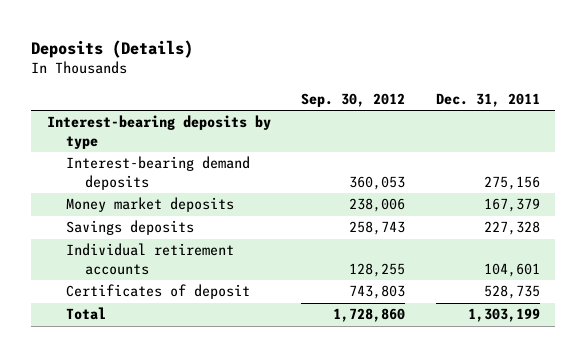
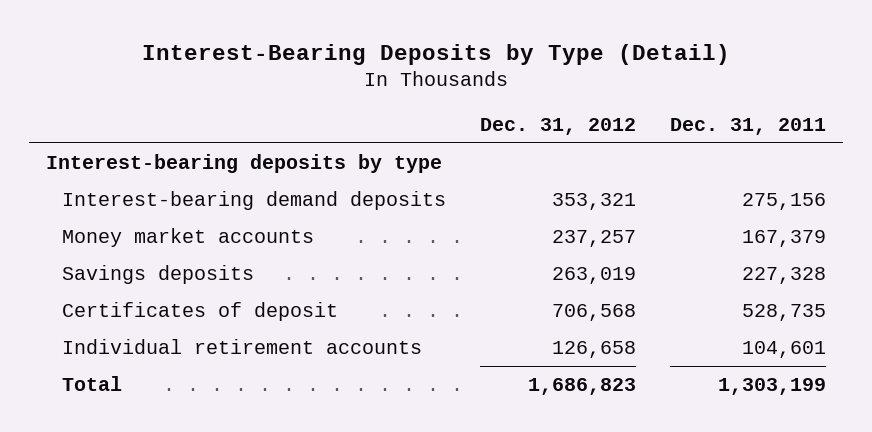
[31,39,194,58] Deposits (Details) -> [142,43,731,65] Interest-Bearing Deposits by Type (Detail)
[301,93,406,108] Sep. 30, 2012 -> none
none -> [479,118,636,136] Dec. 31, 2012
[65,197,234,213] Money market deposits -> [61,227,314,247] Money market accounts
[65,243,234,275] Individual retirement accounts -> [61,338,422,354] Individual retirement accounts

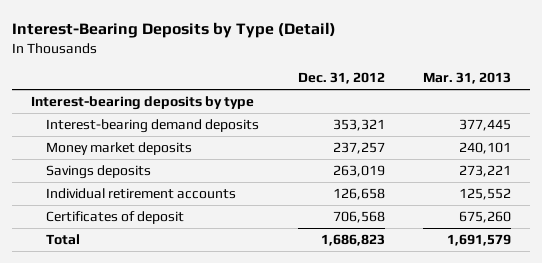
[670,118,827,136] Dec. 31, 2011 -> none
none -> [422,72,511,85] Mar. 31, 2013
[61,227,314,247] Money market accounts -> [46,141,193,155] Money market deposits
[61,301,338,321] Certificates of deposit -> [46,210,185,224] Certificates of deposit

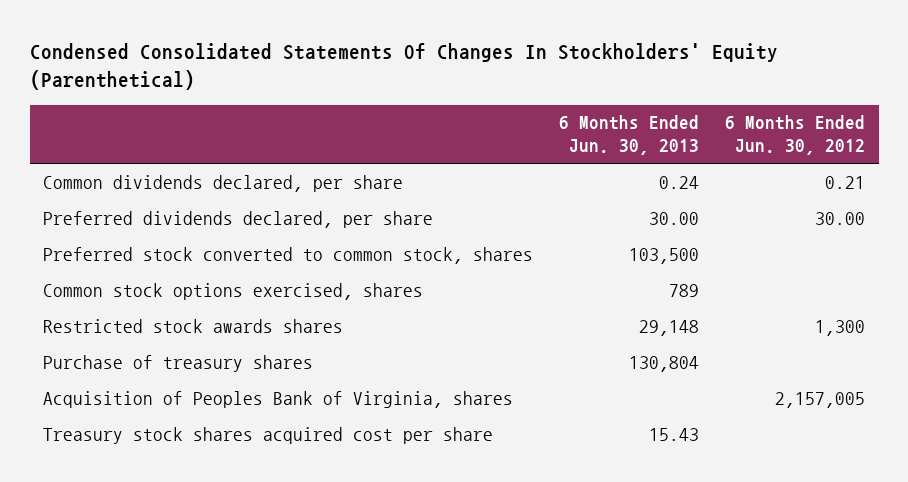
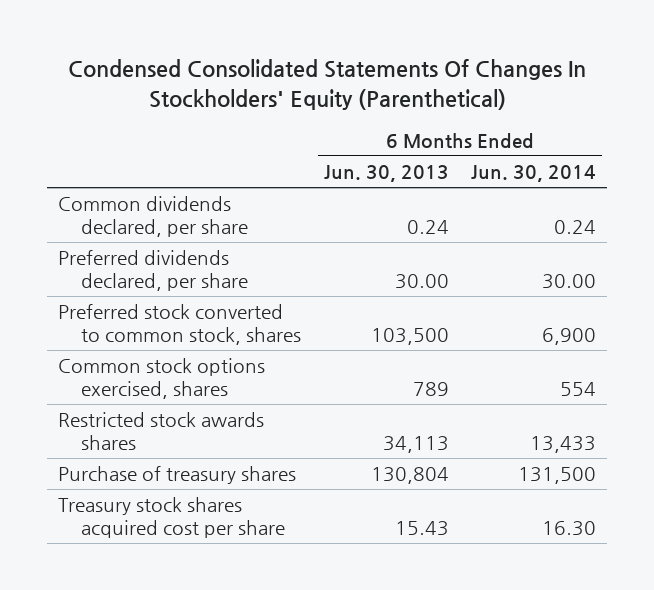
[725,115,866,156] 6 Months Ended Jun. 30, 2012 -> none
none -> [470,165,596,183] Jun. 30, 2014
[639,319,700,336] 29,148 -> [382,436,449,454] 34,113
[42,390,513,408] Acquisition of Peoples Bank of Virginia, shares -> none

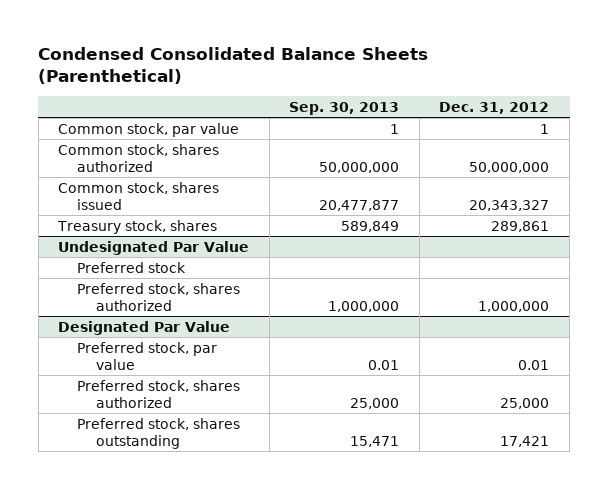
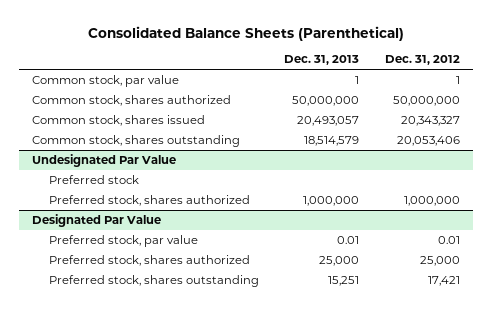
[38,47,429,85] Condensed Consolidated Balance Sheets (Parenthetical) -> [88,25,405,41] Consolidated Balance Sheets (Parenthetical)
[289,102,400,116] Sep. 30, 2013 -> none
none -> [284,55,360,66] Dec. 31, 2013
[57,219,218,234] Treasury stock, shares -> none
none -> [32,134,241,147] Common stock, shares outstanding

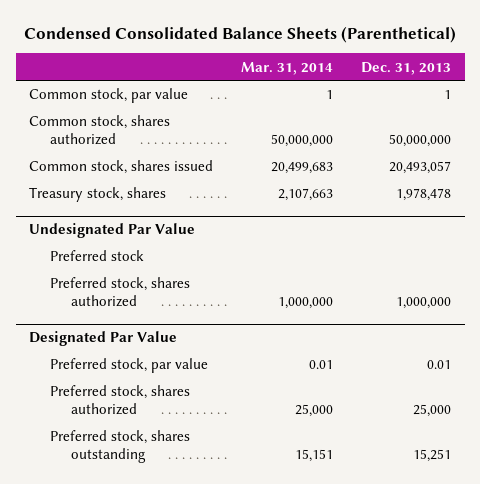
[88,25,405,41] Consolidated Balance Sheets (Parenthetical) -> [24,25,457,43] Condensed Consolidated Balance Sheets (Parenthetical)
[384,55,460,66] Dec. 31, 2012 -> none
none -> [241,61,334,75] Mar. 31, 2014
[32,134,241,147] Common stock, shares outstanding -> none
none -> [29,187,167,203] Treasury stock, shares

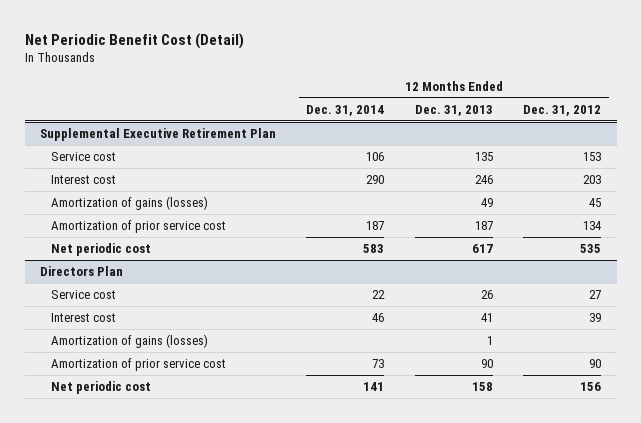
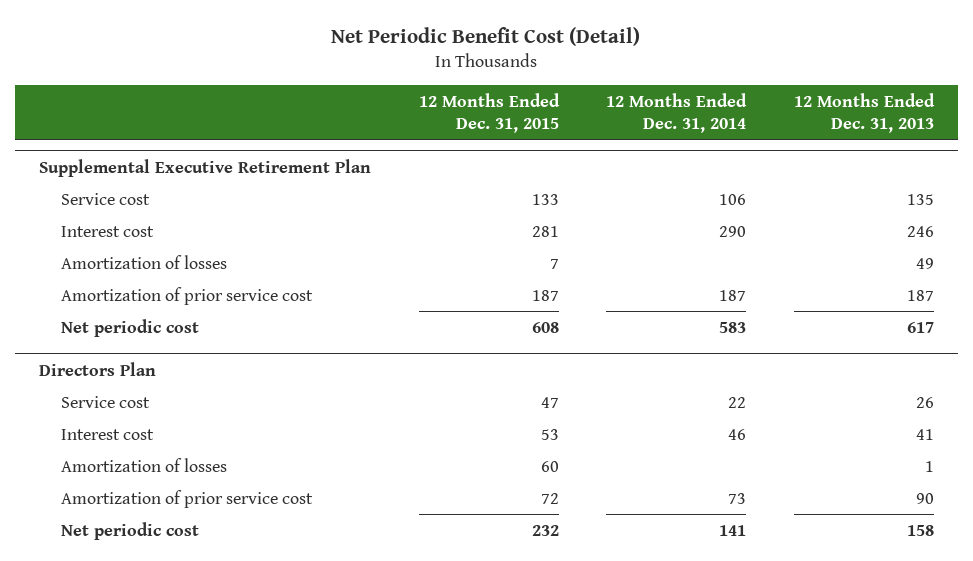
[523,104,602,116] Dec. 31, 2012 -> none
none -> [418,92,560,133] 12 Months Ended Dec. 31, 2015
[50,196,208,211] Amortization of gains (losses) -> [61,254,228,269] Amortization of losses
[50,334,208,349] Amortization of gains (losses) -> [61,457,228,472] Amortization of losses

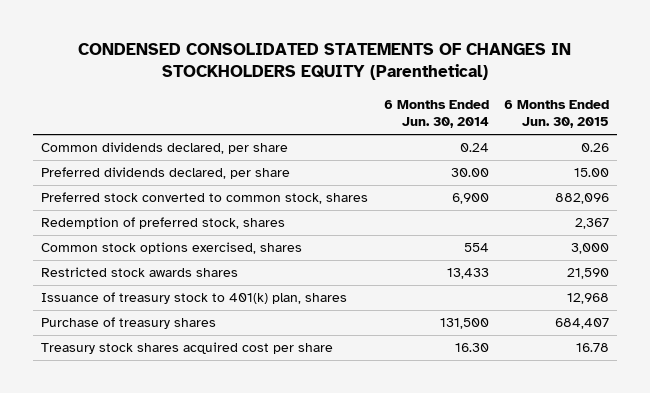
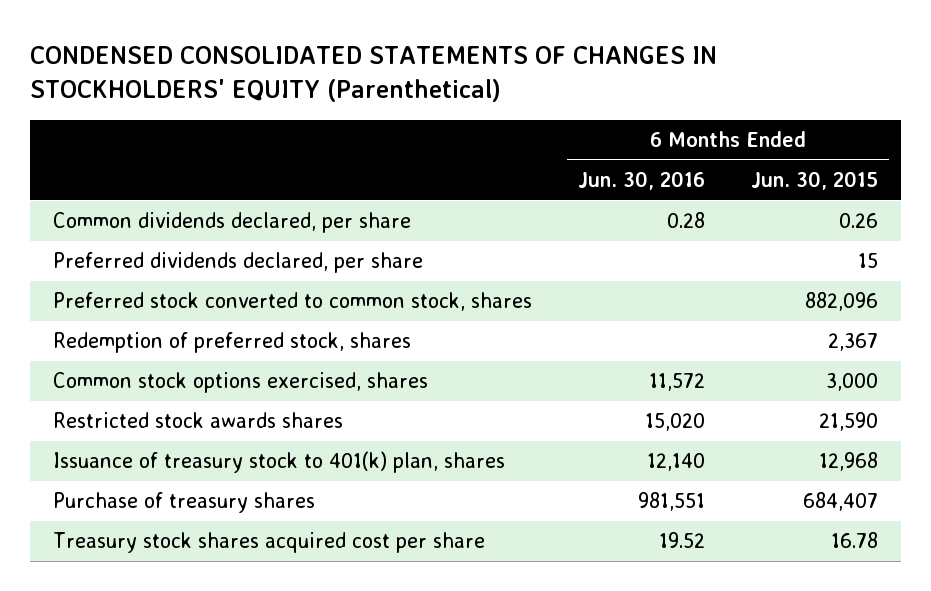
[78,42,572,80] CONDENSED CONSOLIDATED STATEMENTS OF CHANGES IN STOCKHOLDERS EQUITY (Parenthetical) -> [30,46,718,102] CONDENSED CONSOLIDATED STATEMENTS OF CHANGES IN STOCKHOLDERS' EQUITY (Parenthetical)
[383,99,489,129] 6 Months Ended Jun. 30, 2014 -> none
none -> [578,171,706,191] Jun. 30, 2016
[574,168,610,178] 15.00 -> [857,253,878,269] 15

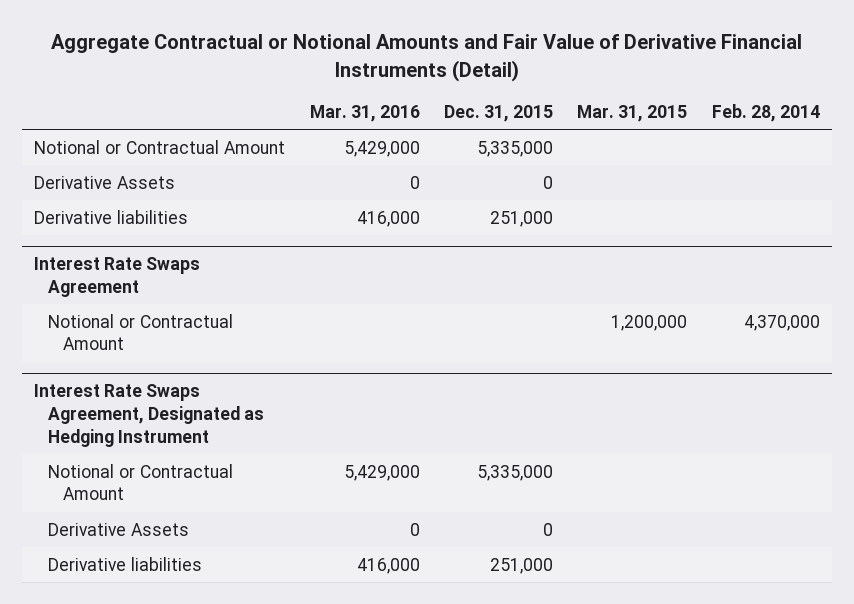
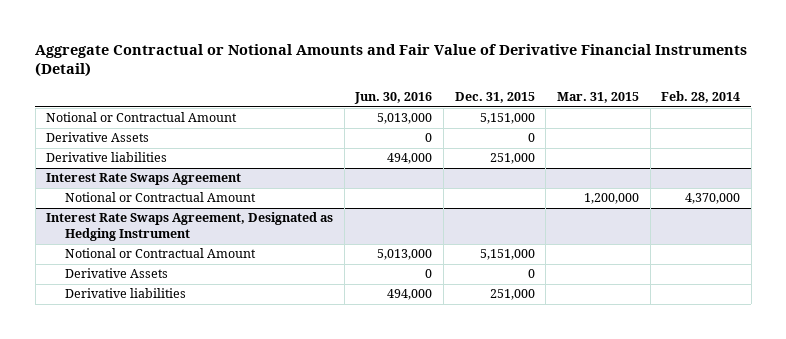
[309,104,420,122] Mar. 31, 2016 -> none
none -> [354,92,433,105] Jun. 30, 2016
[476,140,553,157] 5,335,000 -> [479,113,535,125] 5,151,000
[476,464,553,481] 5,335,000 -> [479,249,535,261] 5,151,000

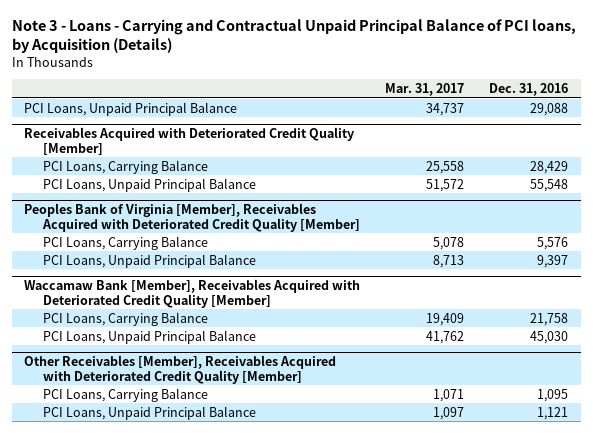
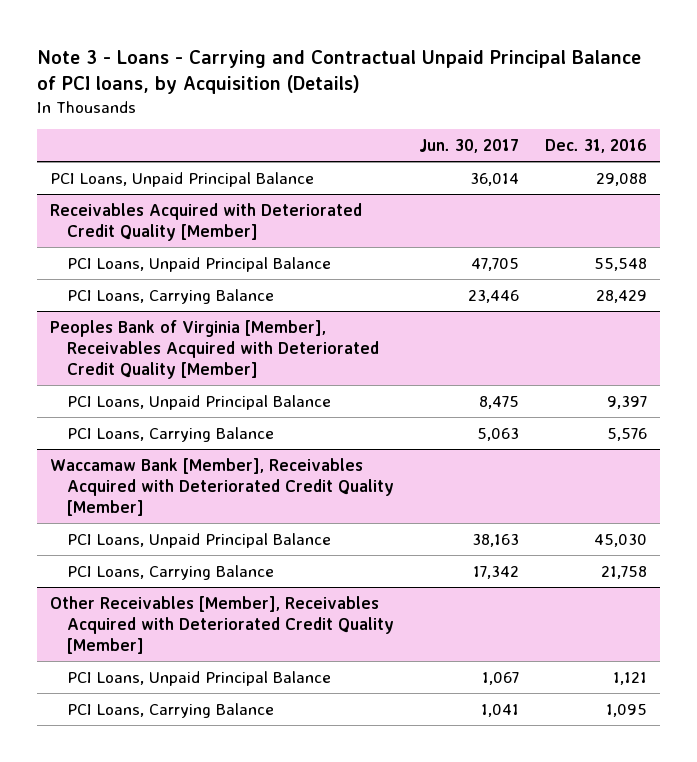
[385,83,465,97] Mar. 31, 2017 -> none
none -> [419,139,520,154] Jun. 30, 2017
[43,159,209,174] PCI Loans, Carrying Balance -> [66,288,274,304] PCI Loans, Carrying Balance
[43,235,209,250] PCI Loans, Carrying Balance -> [66,426,274,442] PCI Loans, Carrying Balance
[43,311,209,326] PCI Loans, Carrying Balance -> [66,564,274,580] PCI Loans, Carrying Balance
[43,387,209,402] PCI Loans, Carrying Balance -> [66,702,274,718] PCI Loans, Carrying Balance

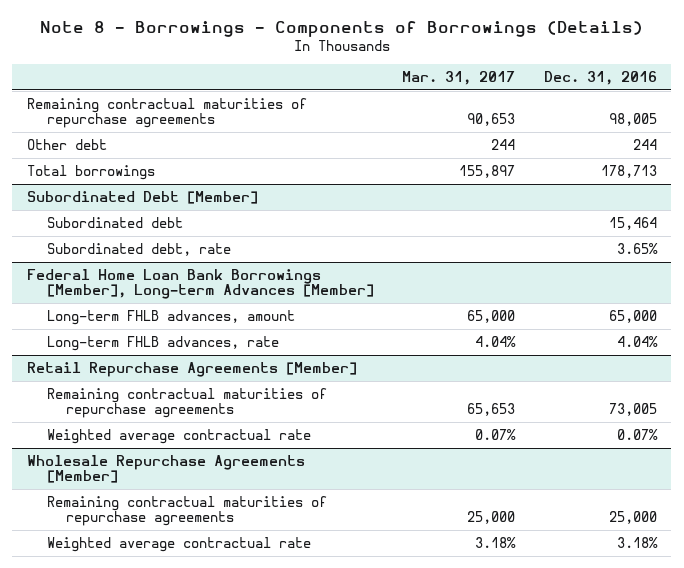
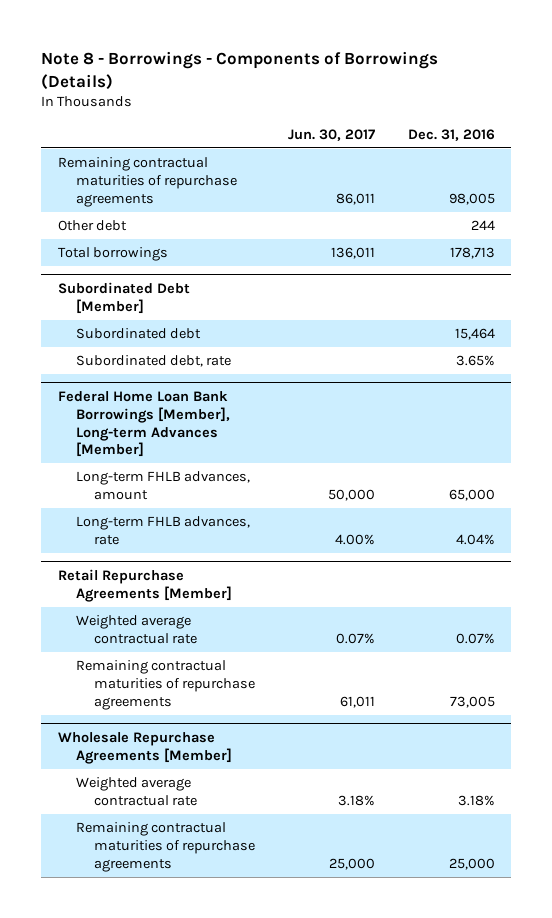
[402,71,516,86] Mar. 31, 2017 -> none
none -> [287,129,375,142] Jun. 30, 2017
[46,387,327,419] Remaining contractual maturities of repurchase agreements -> [75,660,255,710] Remaining contractual maturities of repurchase agreements
[46,495,327,527] Remaining contractual maturities of repurchase agreements -> [75,822,255,872] Remaining contractual maturities of repurchase agreements

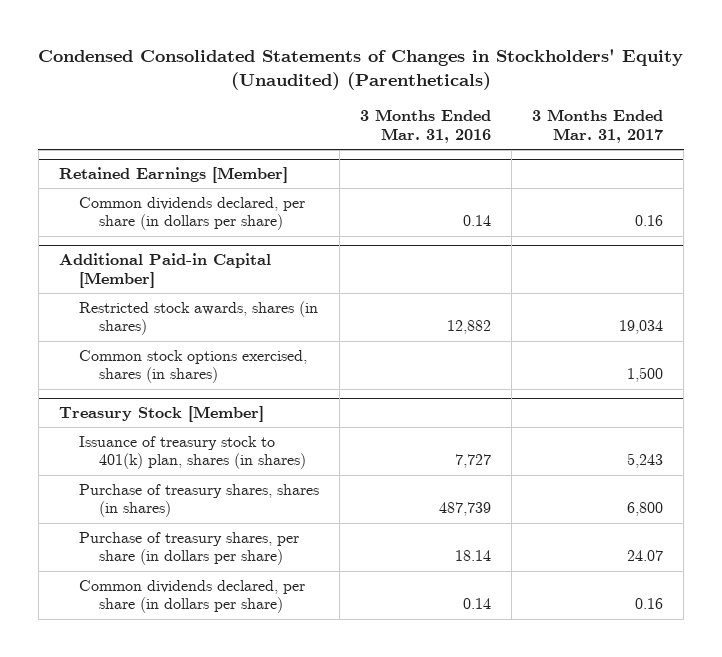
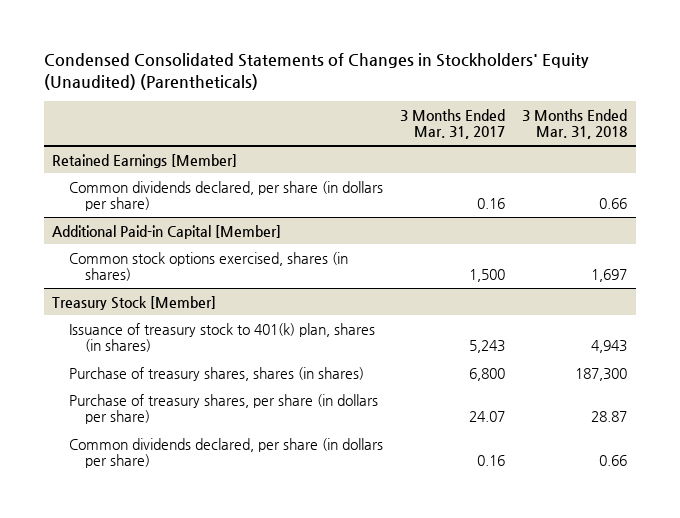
[360,109,492,143] 3 Months Ended Mar. 31, 2016 -> none
none -> [522,108,628,140] 3 Months Ended Mar. 31, 2018
[78,300,318,336] Restricted stock awards, shares (in shares) -> none

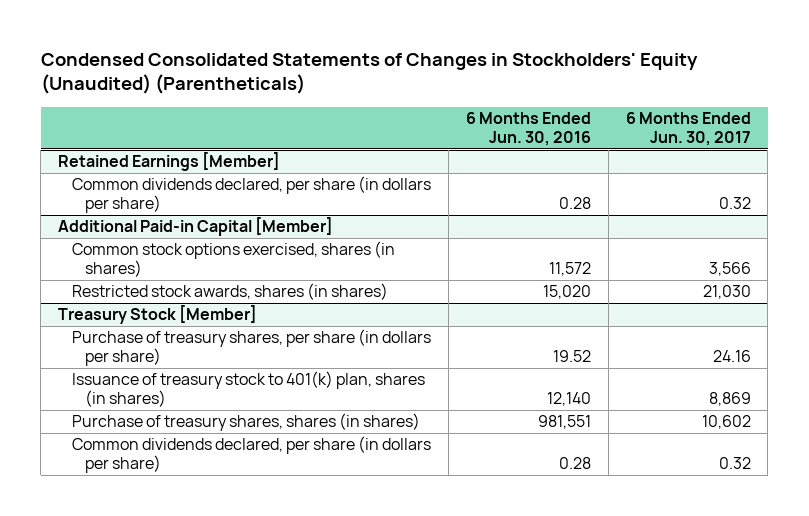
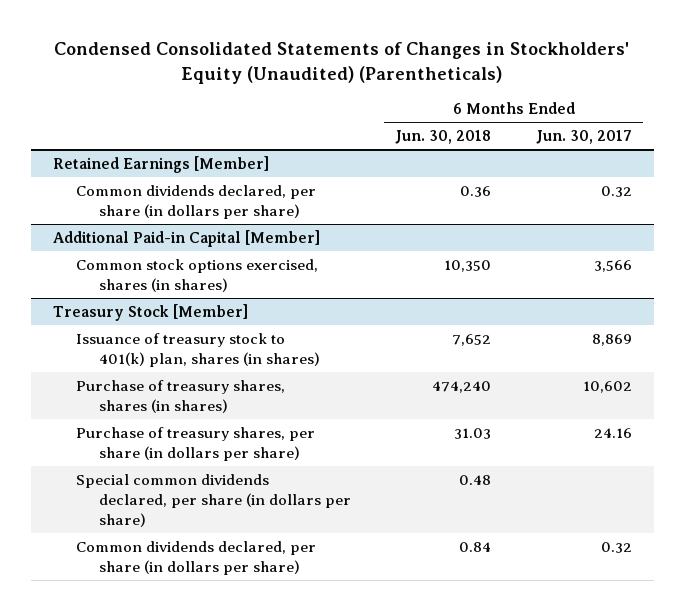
[465,111,591,146] 6 Months Ended Jun. 30, 2016 -> none
none -> [395,130,492,145] Jun. 30, 2018
[71,283,388,301] Restricted stock awards, shares (in shares) -> none
[71,329,431,367] Purchase of treasury shares, per share (in dollars per share) -> [75,426,315,461] Purchase of treasury shares, per share (in dollars per share)
none -> [75,473,351,527] Special common dividends declared, per share (in dollars per share)

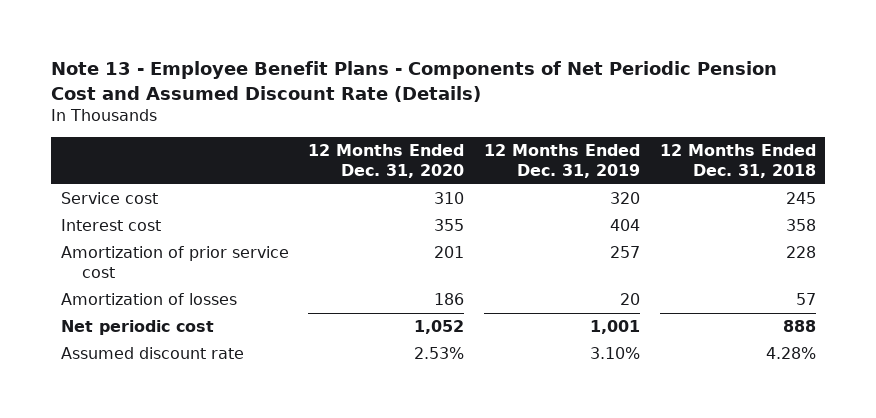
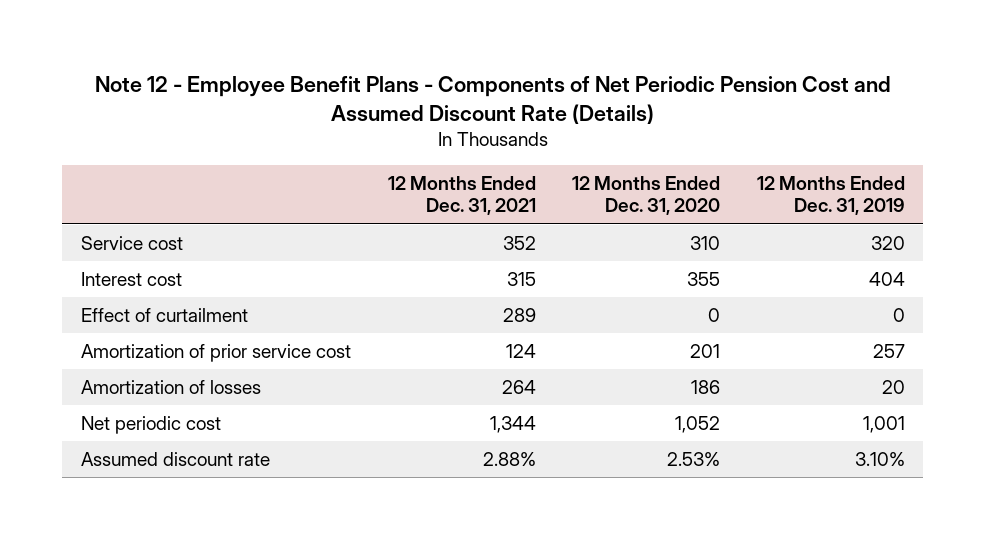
[50,61,777,102] Note 13 - Employee Benefit Plans - Components of Net Periodic Pension Cost and Assumed Discount Rate (Details) -> [94,75,891,124] Note 12 - Employee Benefit Plans - Components of Net Periodic Pension Cost and Assumed Discount Rate (Details)
[659,144,816,179] 12 Months Ended Dec. 31, 2018 -> none
none -> [387,175,536,216] 12 Months Ended Dec. 31, 2021
none -> [80,307,248,322] Effect of curtailment

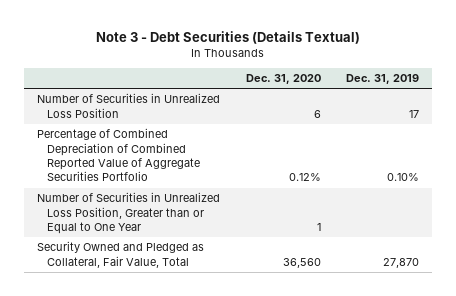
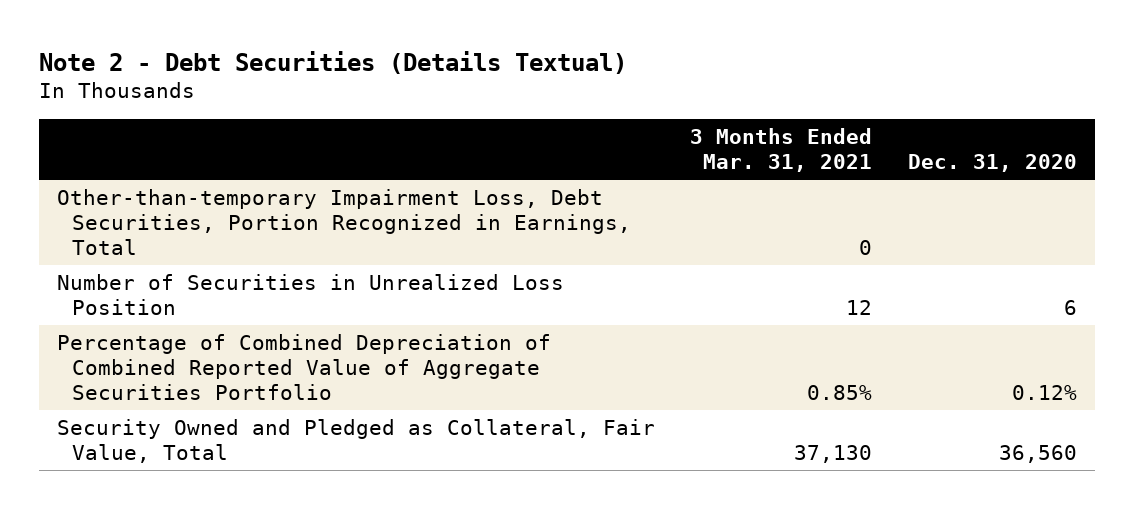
[96,30,361,44] Note 3 - Debt Securities (Details Textual) -> [39,50,628,74] Note 2 - Debt Securities (Details Textual)
[345,74,419,85] Dec. 31, 2019 -> none
none -> [690,127,873,173] 3 Months Ended Mar. 31, 2021
none -> [56,189,632,256] Other-than-temporary Impairment Loss, Debt Securities, Portion Recognized in Earnings, Total
[37,192,221,235] Number of Securities in Unrealized Loss Position, Greater than or Equal to One Year -> none

